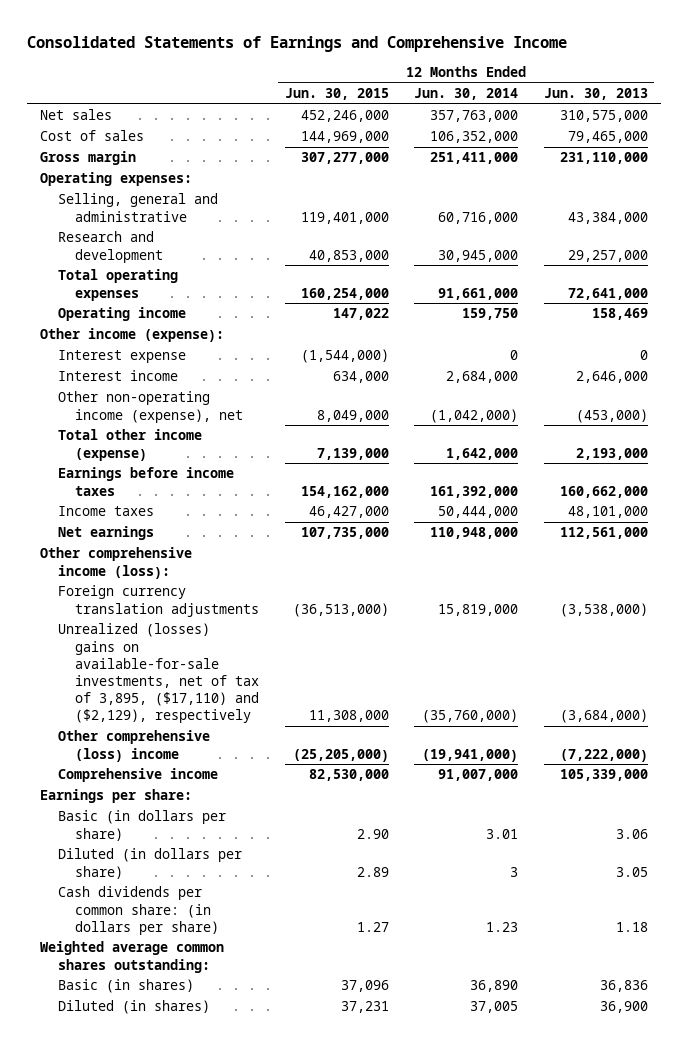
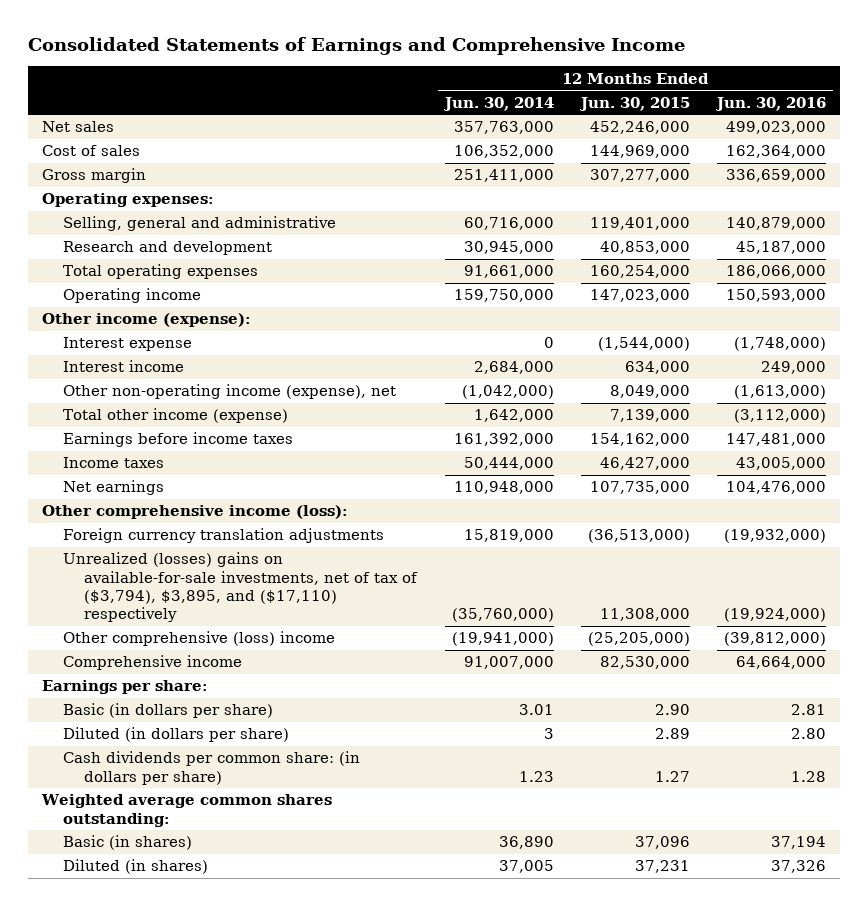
[543,88,648,101] Jun. 30, 2013 -> none
none -> [715,96,827,111] Jun. 30, 2016
[332,308,389,321] 147,022 -> [589,289,690,303] 147,023,000
[462,308,519,321] 159,750 -> [453,289,554,303] 159,750,000
[57,623,259,724] Unrealized (losses) gains on available-for-sale investments, net of tax of 3,895, ($17,110) and ($2,129), respectively -> [62,552,419,623] Unrealized (losses) gains on available-for-sale investments, net of tax of ($3,794), $3,895, and ($17,110) respectively

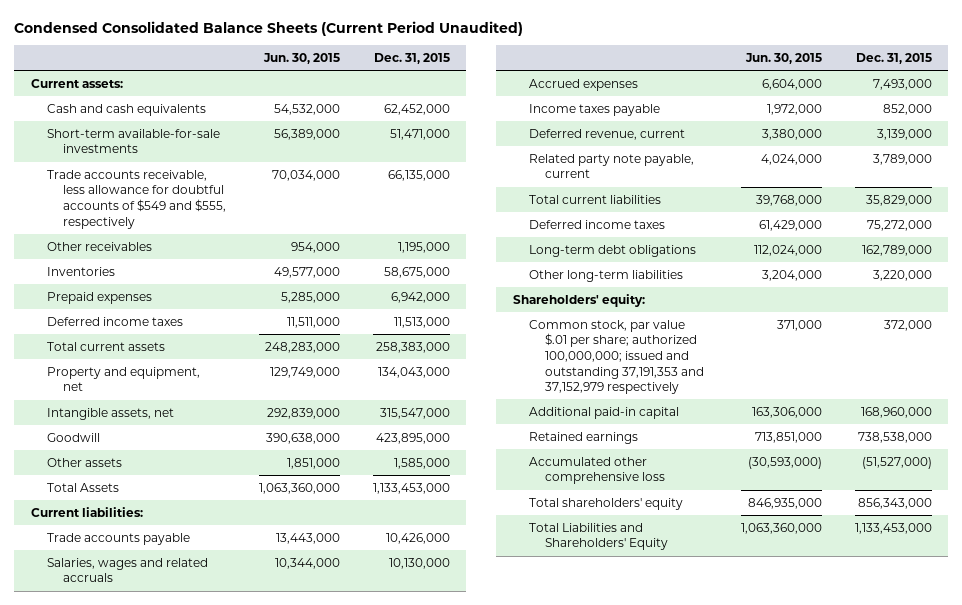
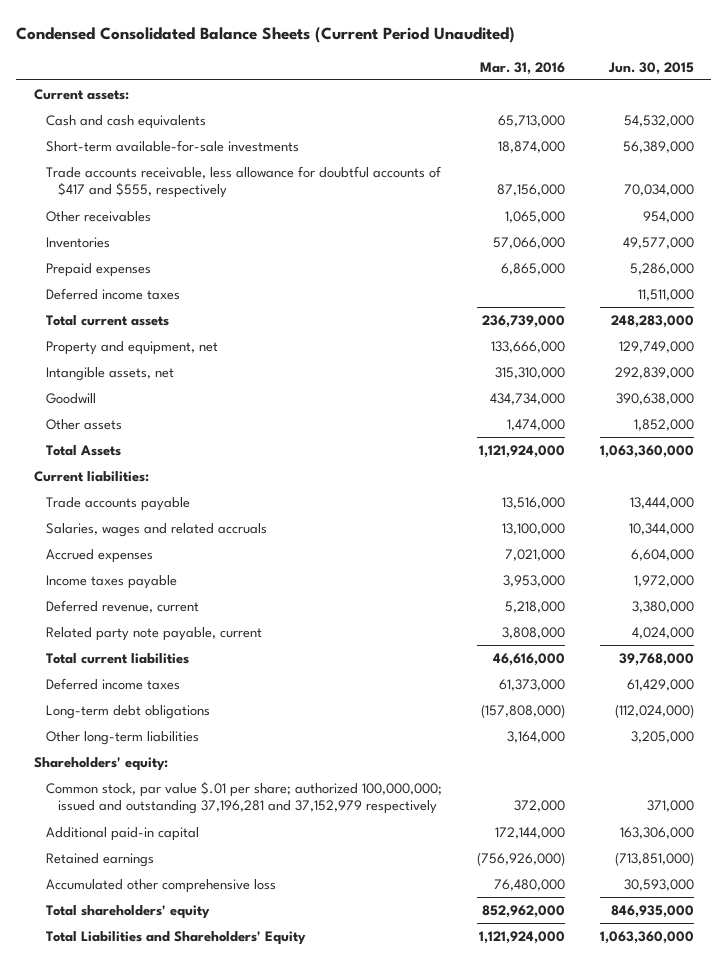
[373,53,450,65] Dec. 31, 2015 -> none
none -> [479,61,565,75] Mar. 31, 2016
[46,169,226,229] Trade accounts receivable, less allowance for doubtful accounts of $549 and $555, respectively -> [45,165,441,199] Trade accounts receivable, less allowance for doubtful accounts of $417 and $555, respectively
[280,291,340,303] 5,285,000 -> [629,262,694,275] 5,286,000
[286,457,340,469] 1,851,000 -> [633,418,694,431] 1,852,000
[275,532,340,544] 13,443,000 -> [629,496,694,509] 13,444,000
[753,244,822,256] 112,024,000 -> [614,703,694,718] (112,024,000)
[761,269,822,281] 3,204,000 -> [630,730,694,743] 3,205,000
[528,319,704,395] Common stock, par value $.01 per share; authorized 100,000,000; issued and outstanding 37,191,353 and 37,152,979 respectively -> [45,780,442,815] Common stock, par value $.01 per share; authorized 100,000,000; issued and outstanding 37,196,281 and 37,152,979 respectively
[754,431,822,443] 713,851,000 -> [614,851,694,866] (713,851,000)
[747,456,822,469] (30,593,000) -> [623,878,694,891] 30,593,000

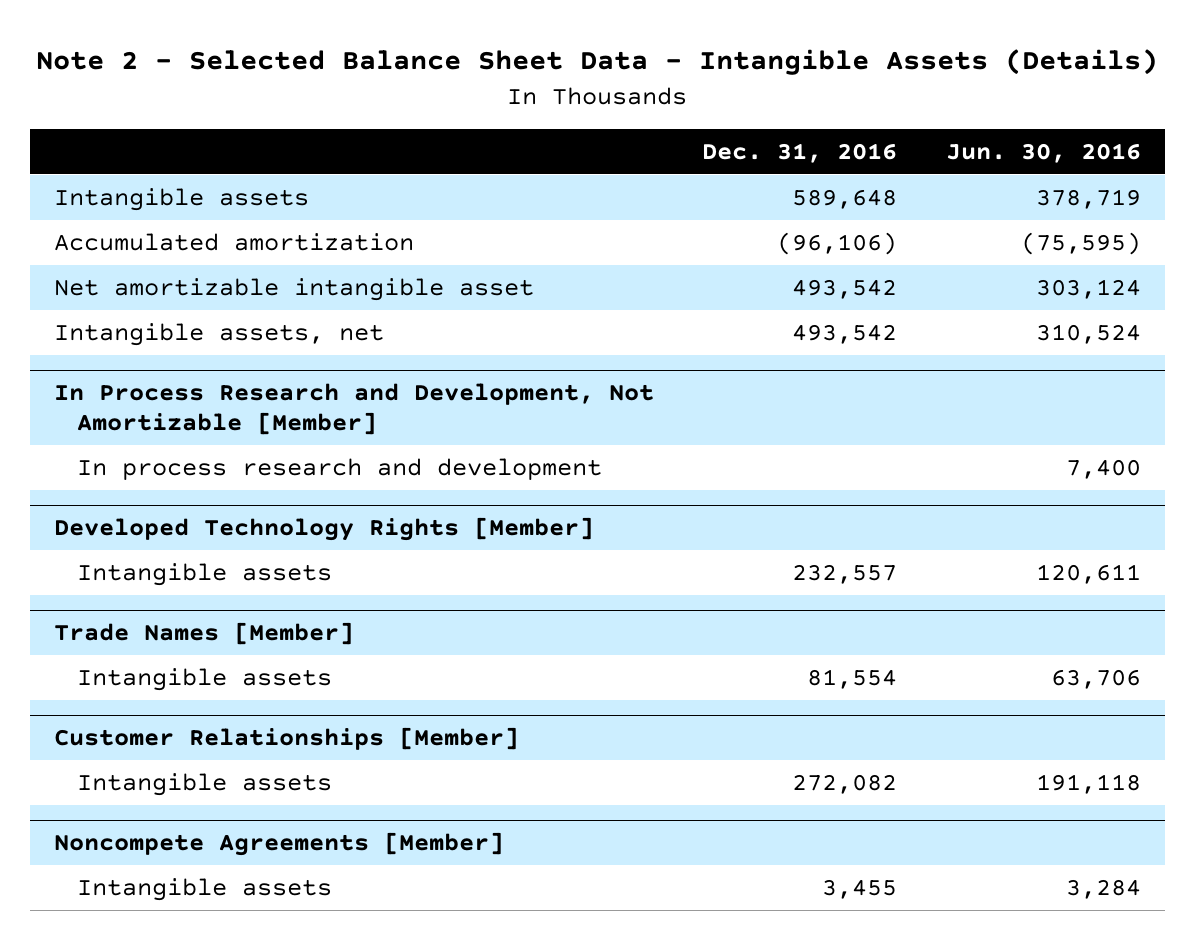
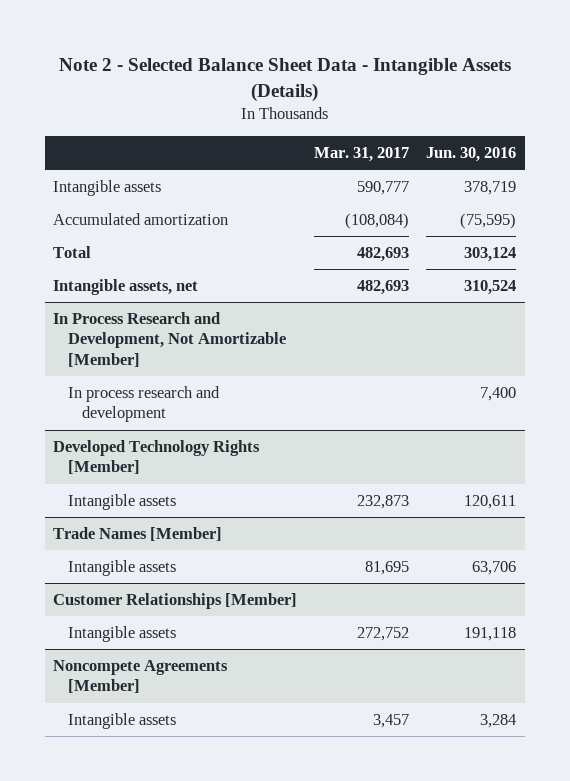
[702,142,898,163] Dec. 31, 2016 -> none
none -> [314,146,410,162] Mar. 31, 2017
[54,277,535,301] Net amortizable intangible asset -> [53,245,92,258] Total

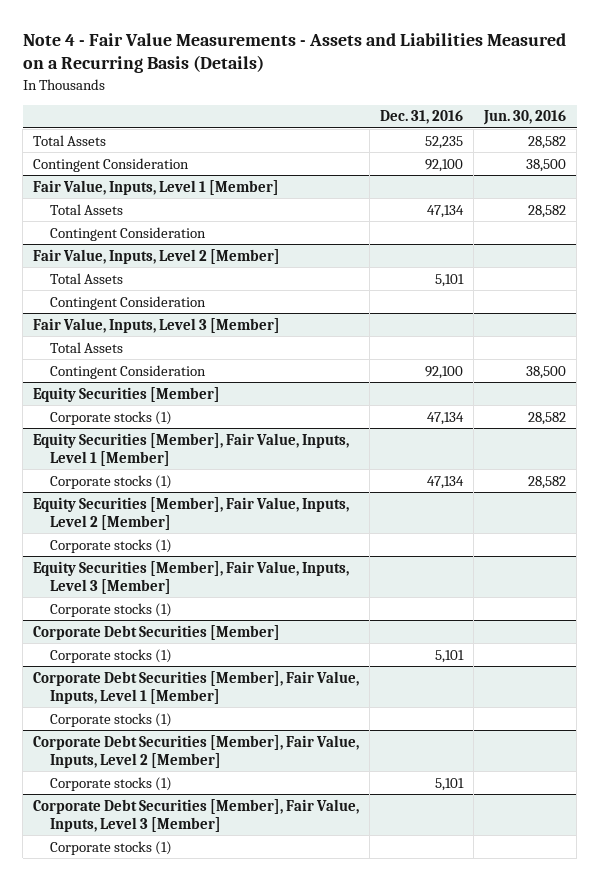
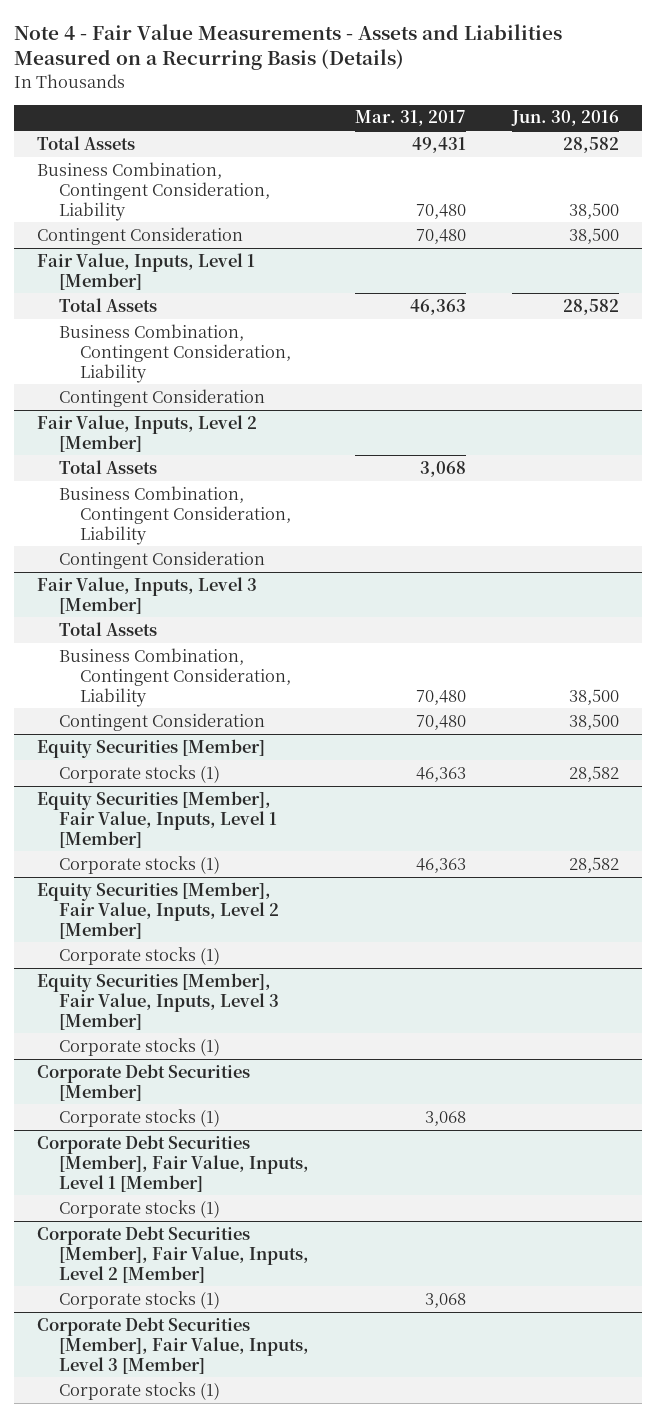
[380,110,464,125] Dec. 31, 2016 -> none
none -> [354,110,466,127] Mar. 31, 2017
none -> [36,161,270,221] Business Combination, Contingent Consideration, Liability
none -> [58,323,292,383] Business Combination, Contingent Consideration, Liability
none -> [58,485,292,545] Business Combination, Contingent Consideration, Liability
none -> [58,647,292,707] Business Combination, Contingent Consideration, Liability

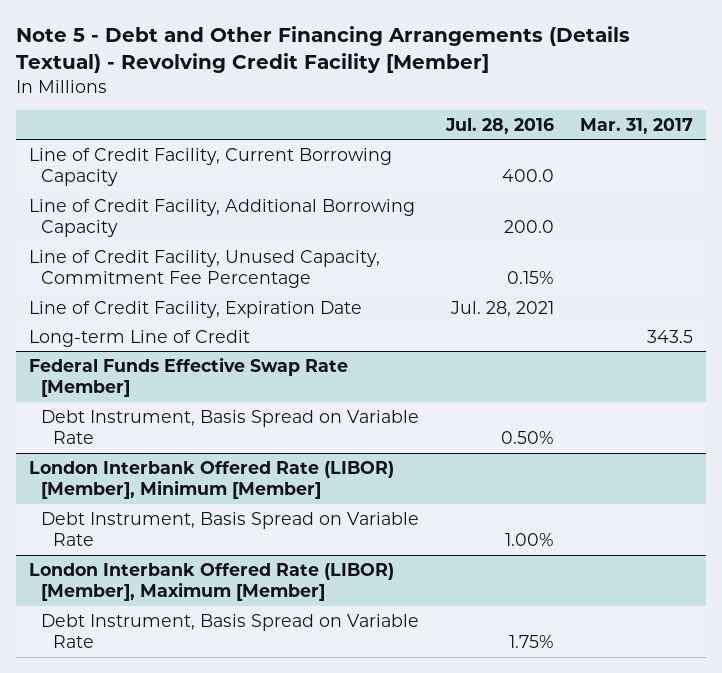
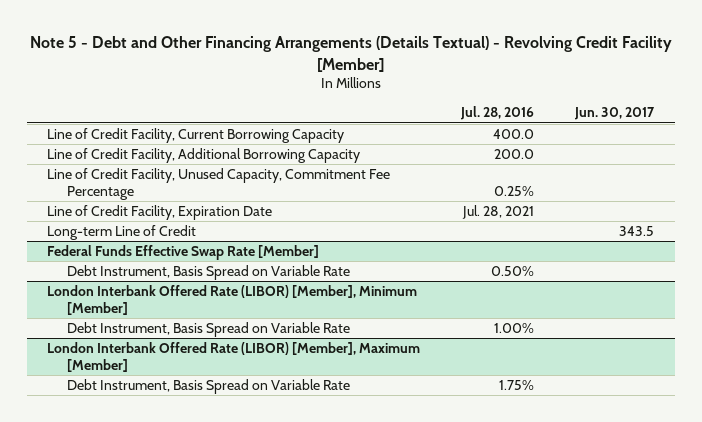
[579,117,693,134] Mar. 31, 2017 -> none
none -> [574,107,656,121] Jun. 30, 2017
[506,271,554,285] 0.15% -> [494,185,535,196] 0.25%

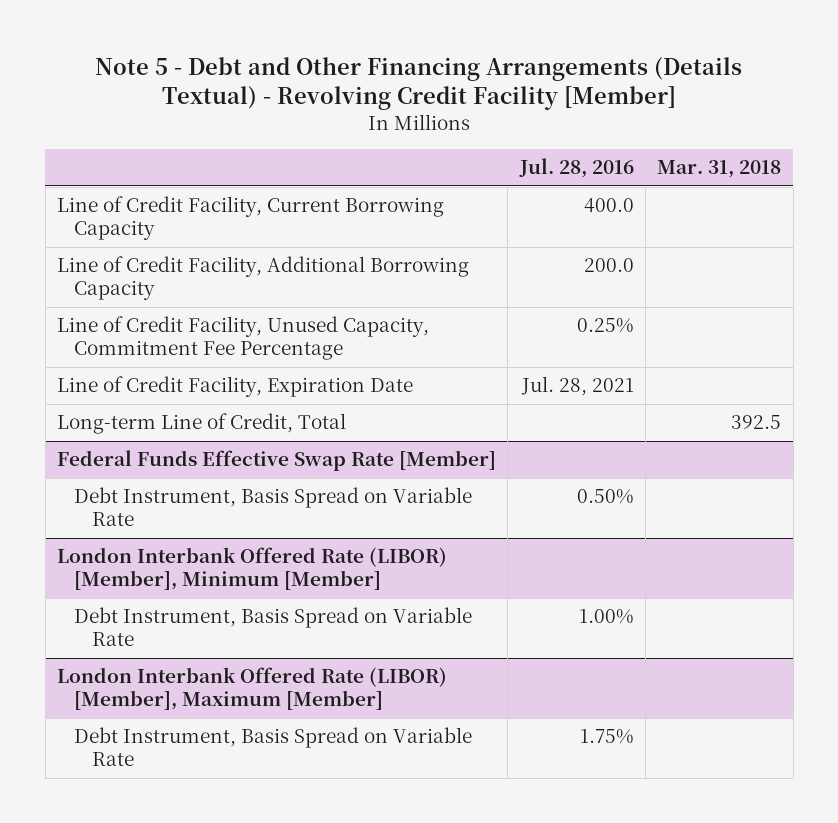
[574,107,656,121] Jun. 30, 2017 -> none
none -> [657,160,782,179] Mar. 31, 2018
[47,225,197,241] Long-term Line of Credit -> [57,413,347,435] Long-term Line of Credit, Total

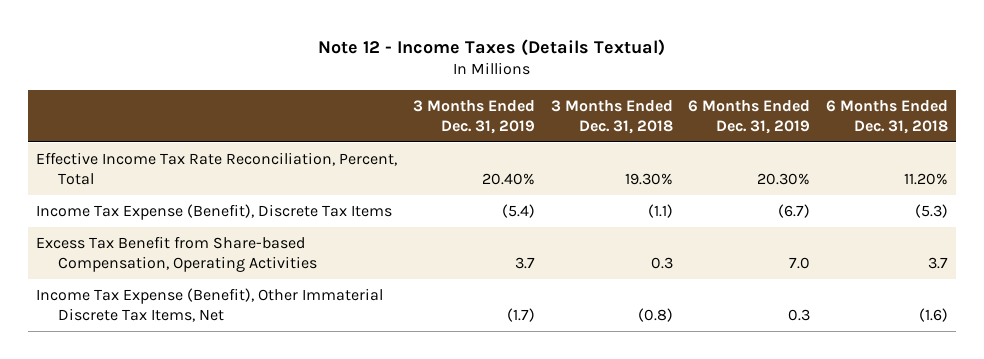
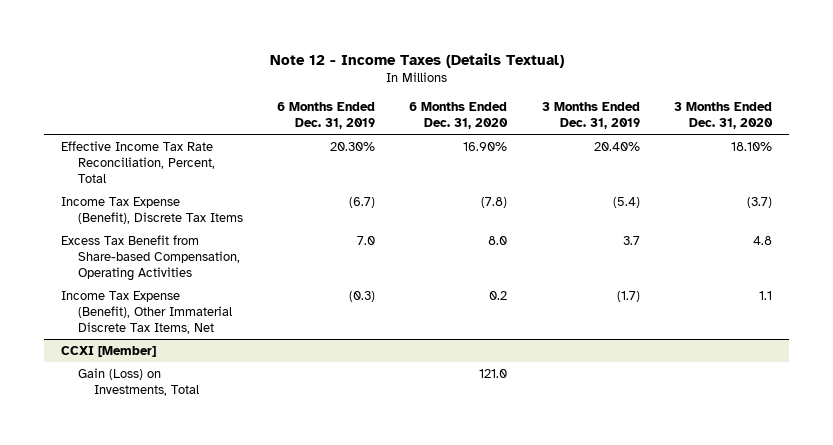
[550,99,673,134] 3 Months Ended Dec. 31, 2018 -> none
[826,99,949,134] 6 Months Ended Dec. 31, 2018 -> none
none -> [409,102,509,130] 6 Months Ended Dec. 31, 2020
none -> [674,102,774,130] 3 Months Ended Dec. 31, 2020
[788,308,811,321] 0.3 -> [348,290,375,302] (0.3)
none -> [61,345,157,357] CCXI [Member]
none -> [77,367,199,396] Gain (Loss) on Investments, Total

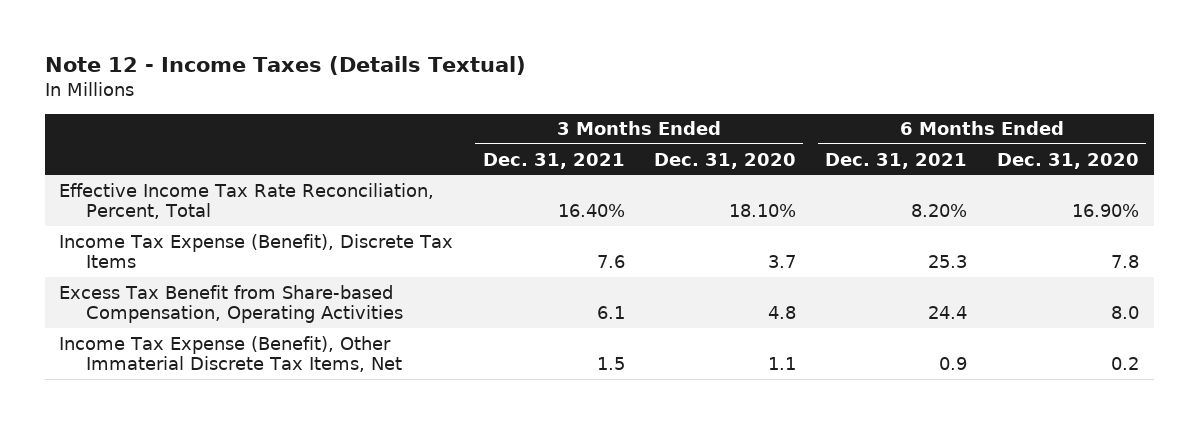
[276,102,375,130] 6 Months Ended Dec. 31, 2019 -> none
[541,102,640,130] 3 Months Ended Dec. 31, 2019 -> none
none -> [482,152,625,169] Dec. 31, 2021
none -> [825,152,968,169] Dec. 31, 2021
[481,196,508,208] (7.8) -> [1110,255,1139,269] 7.8
[747,196,773,208] (3.7) -> [768,255,797,269] 3.7
[61,345,157,357] CCXI [Member] -> none
[77,367,199,396] Gain (Loss) on Investments, Total -> none

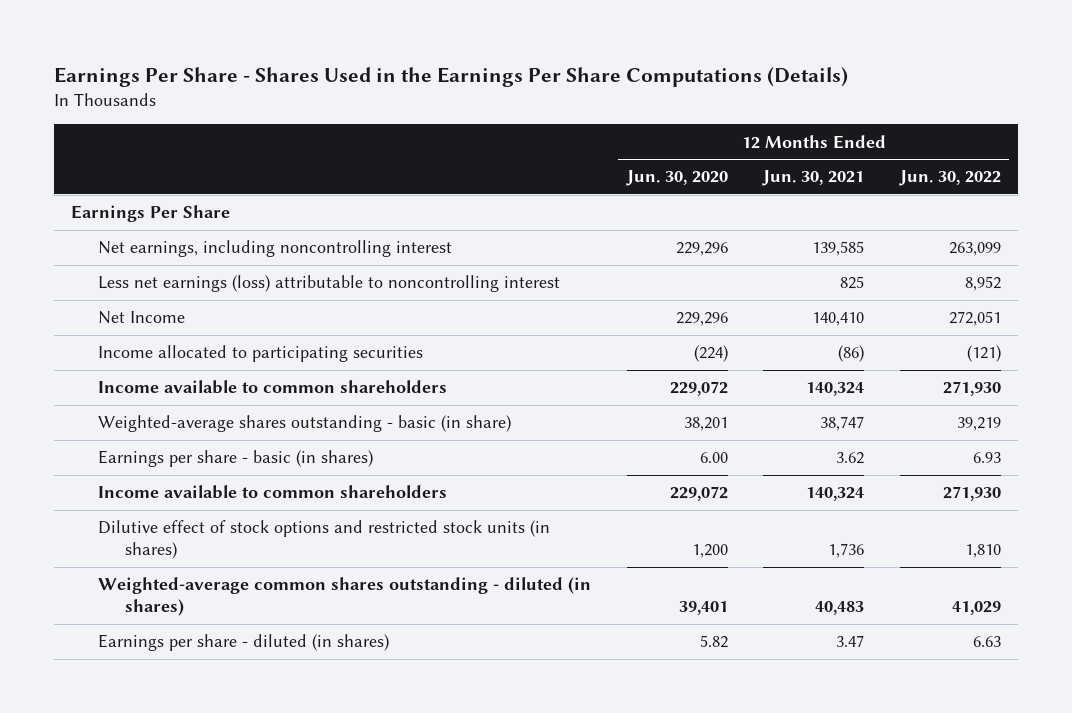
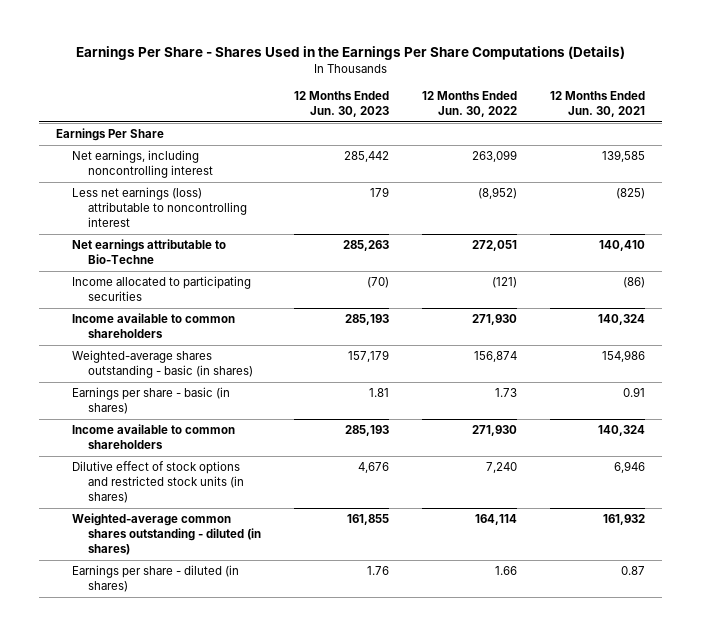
[625,170,728,187] Jun. 30, 2020 -> none
none -> [293,90,389,117] 12 Months Ended Jun. 30, 2023
[840,276,865,290] 825 -> [616,188,646,200] (825)
[964,276,1001,292] 8,952 -> [478,187,518,200] (8,952)
[98,311,186,325] Net Income -> [71,239,226,265] Net earnings attributable to Bio-Techne
[98,415,512,433] Weighted-average shares outstanding - basic (in share) -> [71,350,253,379] Weighted-average shares outstanding - basic (in shares)
[820,416,865,432] 38,747 -> [602,350,646,363] 154,986
[956,417,1001,432] 39,219 -> [474,351,518,363] 156,874
[836,452,865,465] 3.62 -> [623,387,646,398] 0.91
[972,452,1001,464] 6.93 -> [495,388,518,398] 1.73
[828,543,865,559] 1,736 -> [614,461,646,474] 6,946
[964,544,1001,559] 1,810 -> [486,462,518,474] 7,240
[815,601,865,616] 40,483 -> [603,514,646,526] 161,932
[951,601,1001,616] 41,029 -> [475,514,518,526] 164,114
[836,635,865,648] 3.47 -> [621,566,646,576] 0.87
[972,636,1001,648] 6.63 -> [495,566,518,576] 1.66

